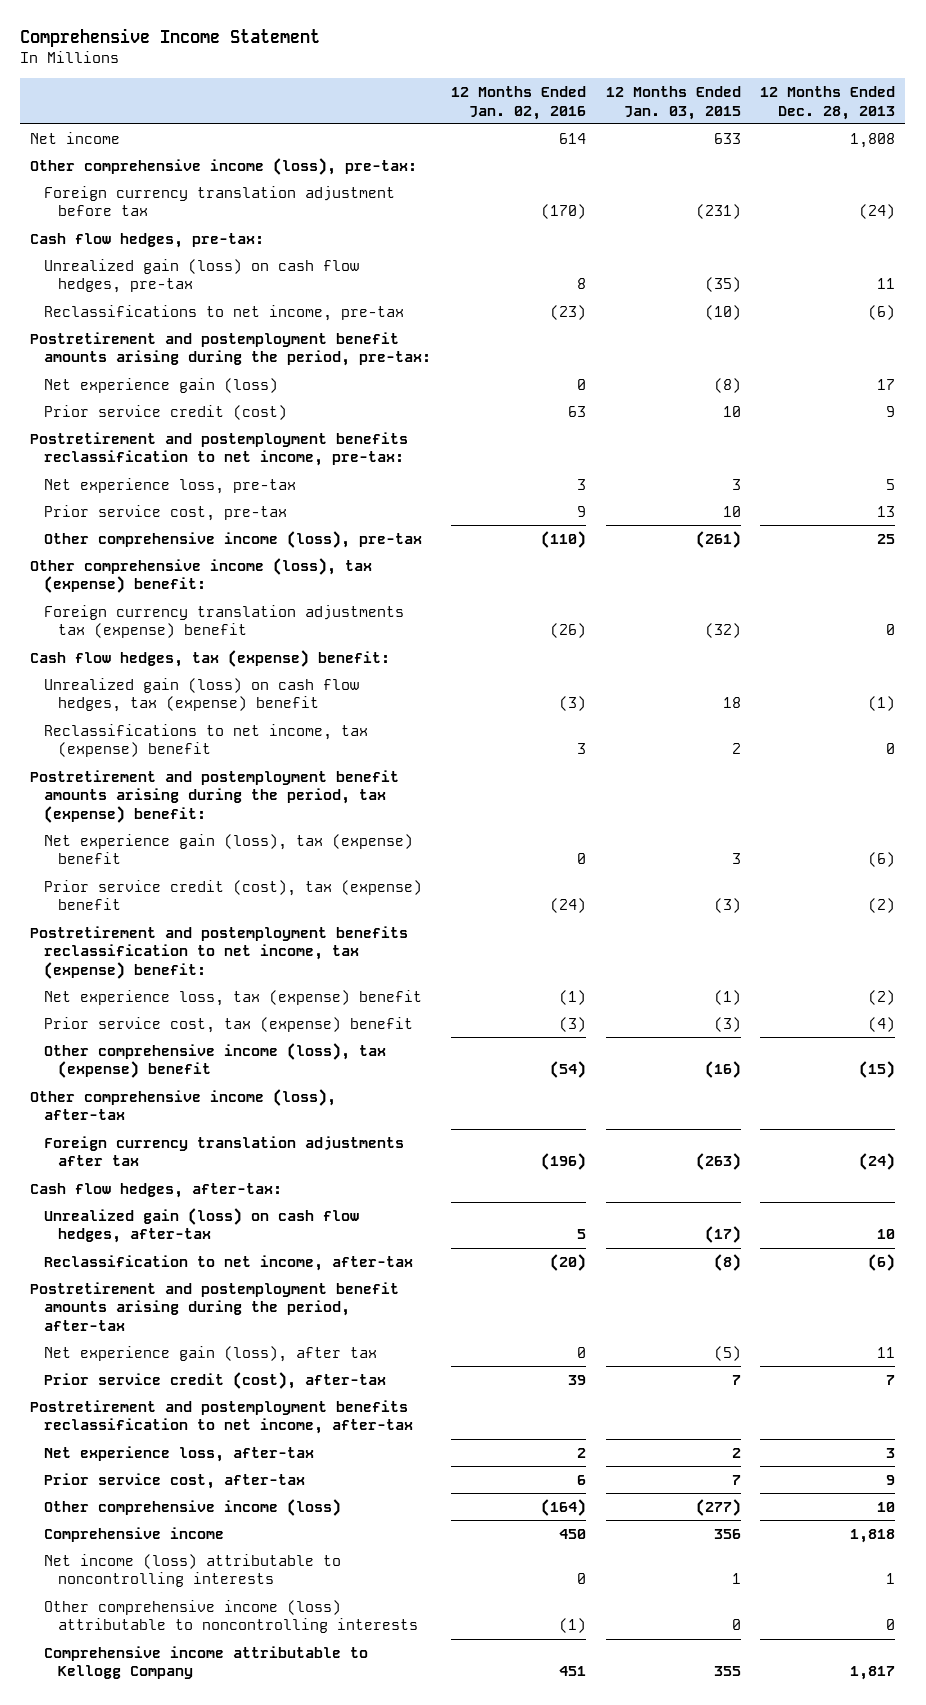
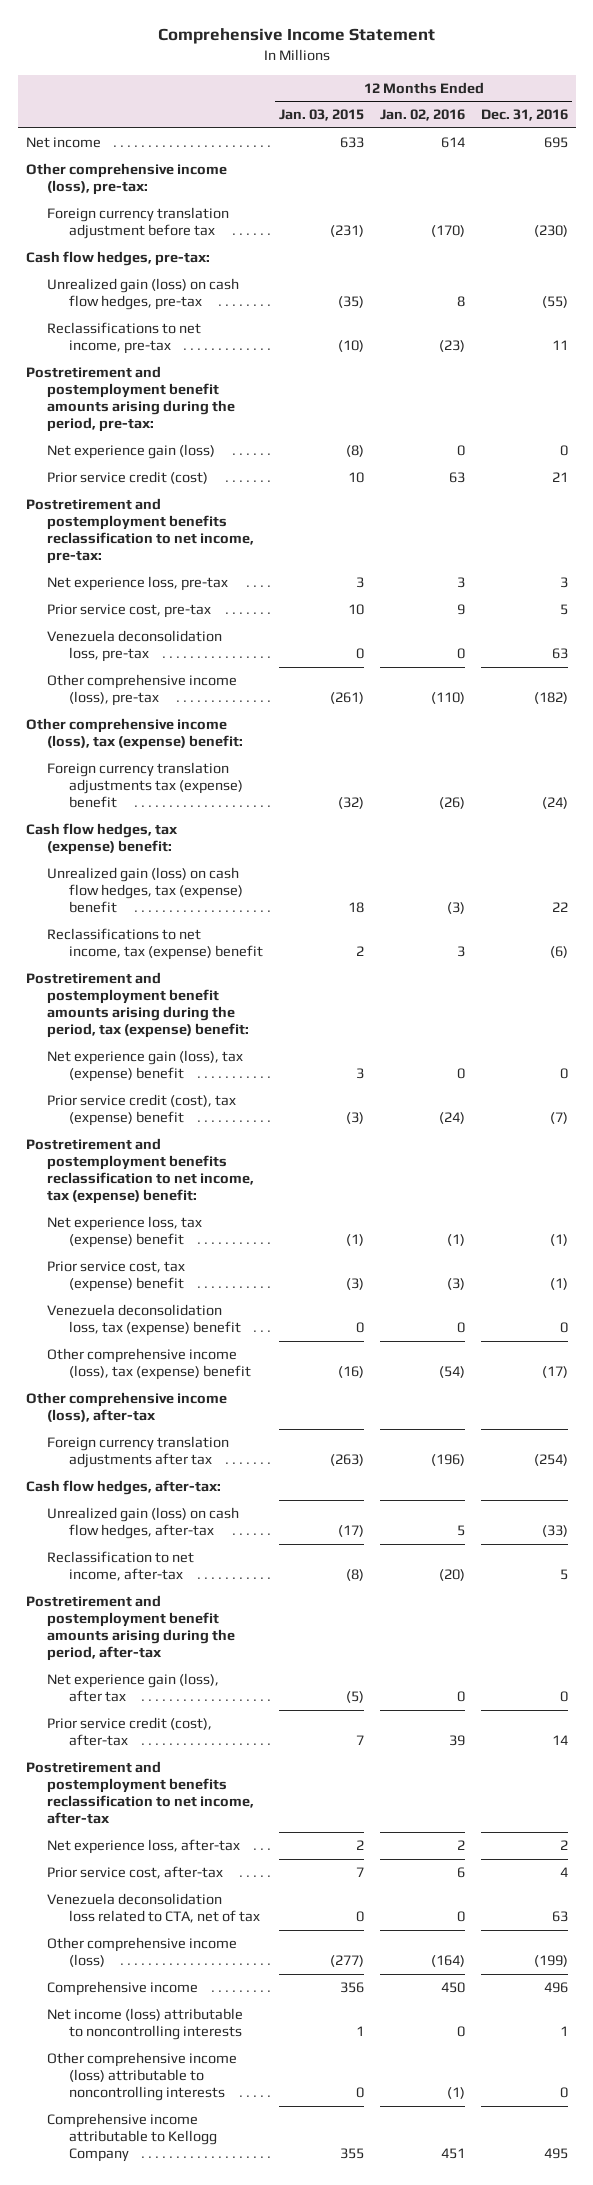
[760,85,896,120] 12 Months Ended Dec. 28, 2013 -> none
none -> [480,109,568,122] Dec. 31, 2016
none -> [47,630,223,663] Venezuela deconsolidation loss, pre-tax
none -> [47,1304,242,1337] Venezuela deconsolidation loss, tax (expense) benefit
none -> [47,1893,261,1924] Venezuela deconsolidation loss related to CTA, net of tax

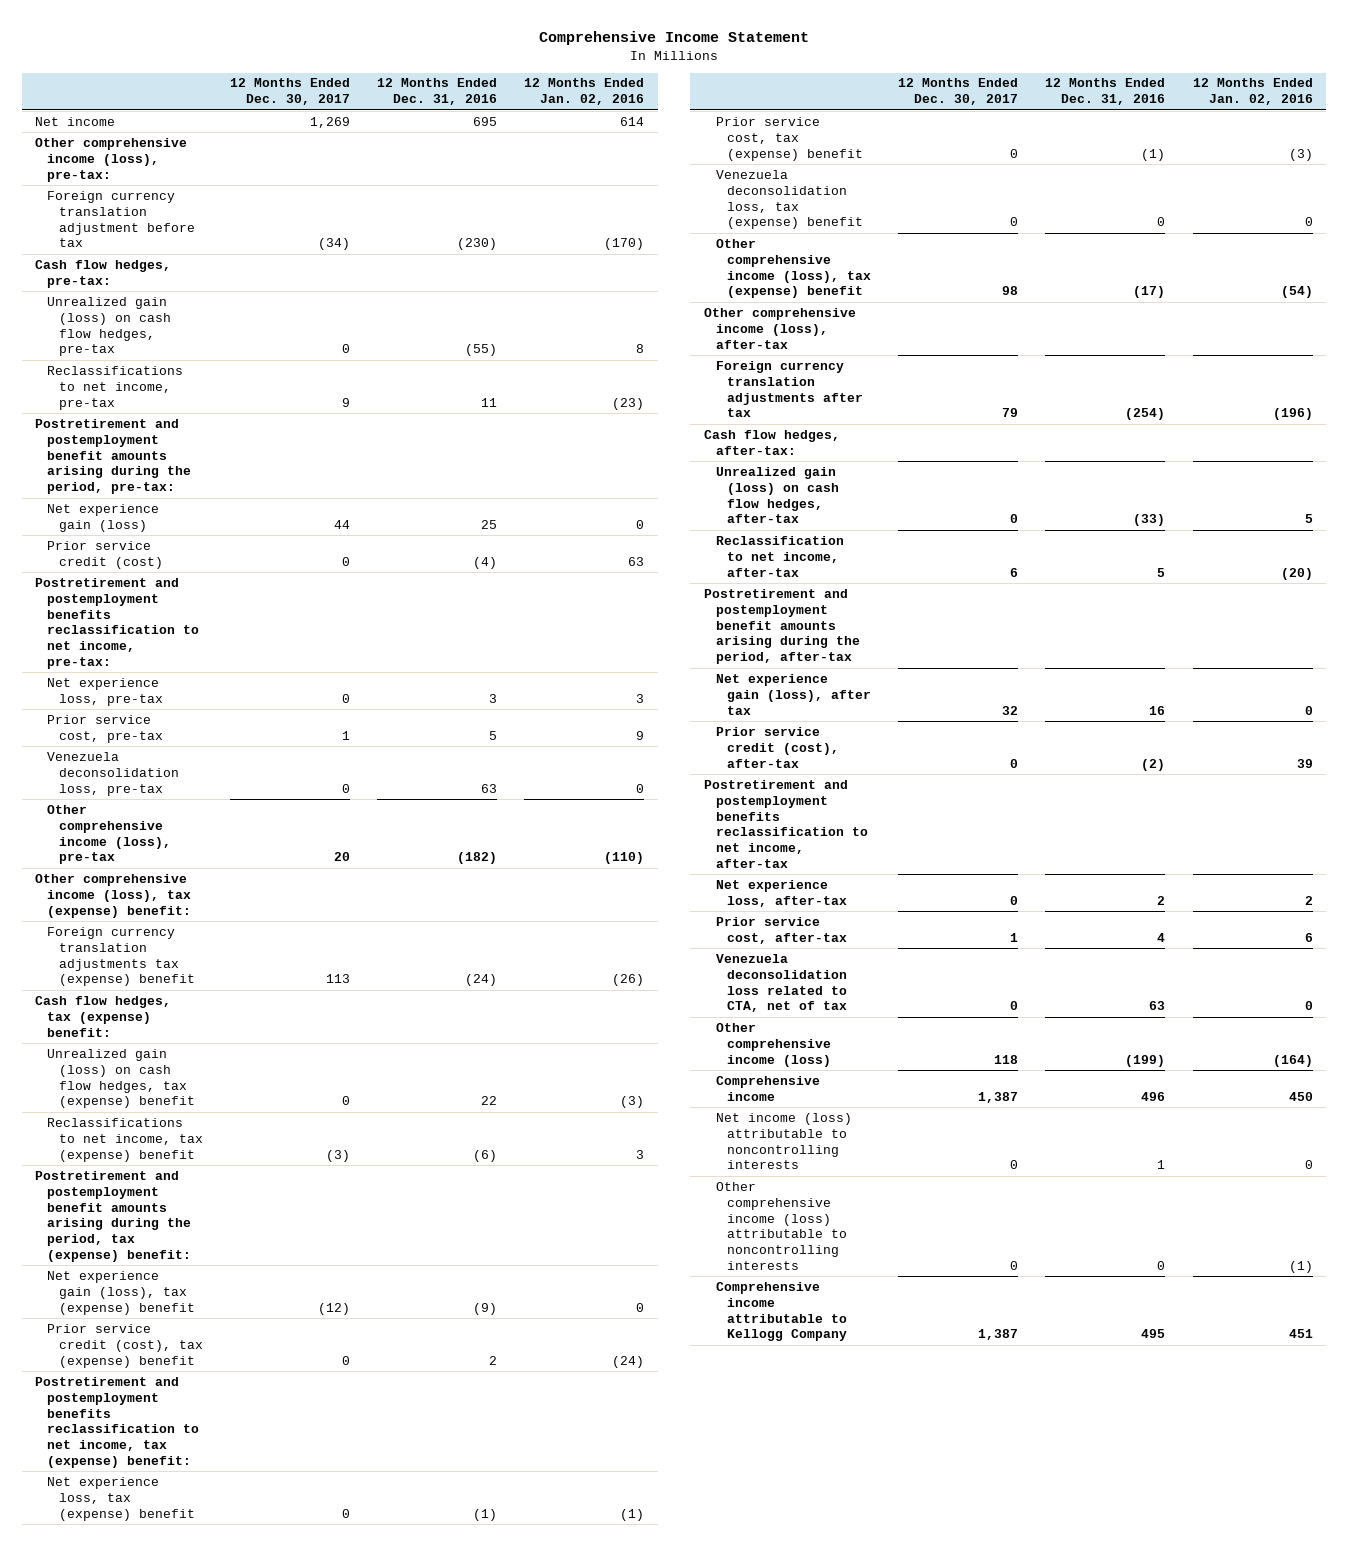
[279,109,365,122] Jan. 03, 2015 -> none
none -> [229,78,350,106] 12 Months Ended Dec. 30, 2017
[559,445,568,457] 0 -> [481,519,498,529] 25
[551,472,568,483] 21 -> [473,556,498,569] (4)
[559,1068,568,1080] 0 -> [473,1302,498,1315] (9)
[549,1112,568,1125] (7) -> [489,1355,498,1365] 2
[559,1691,568,1703] 0 -> [1149,705,1166,715] 16
[551,1735,568,1746] 14 -> [1141,758,1166,771] (2)

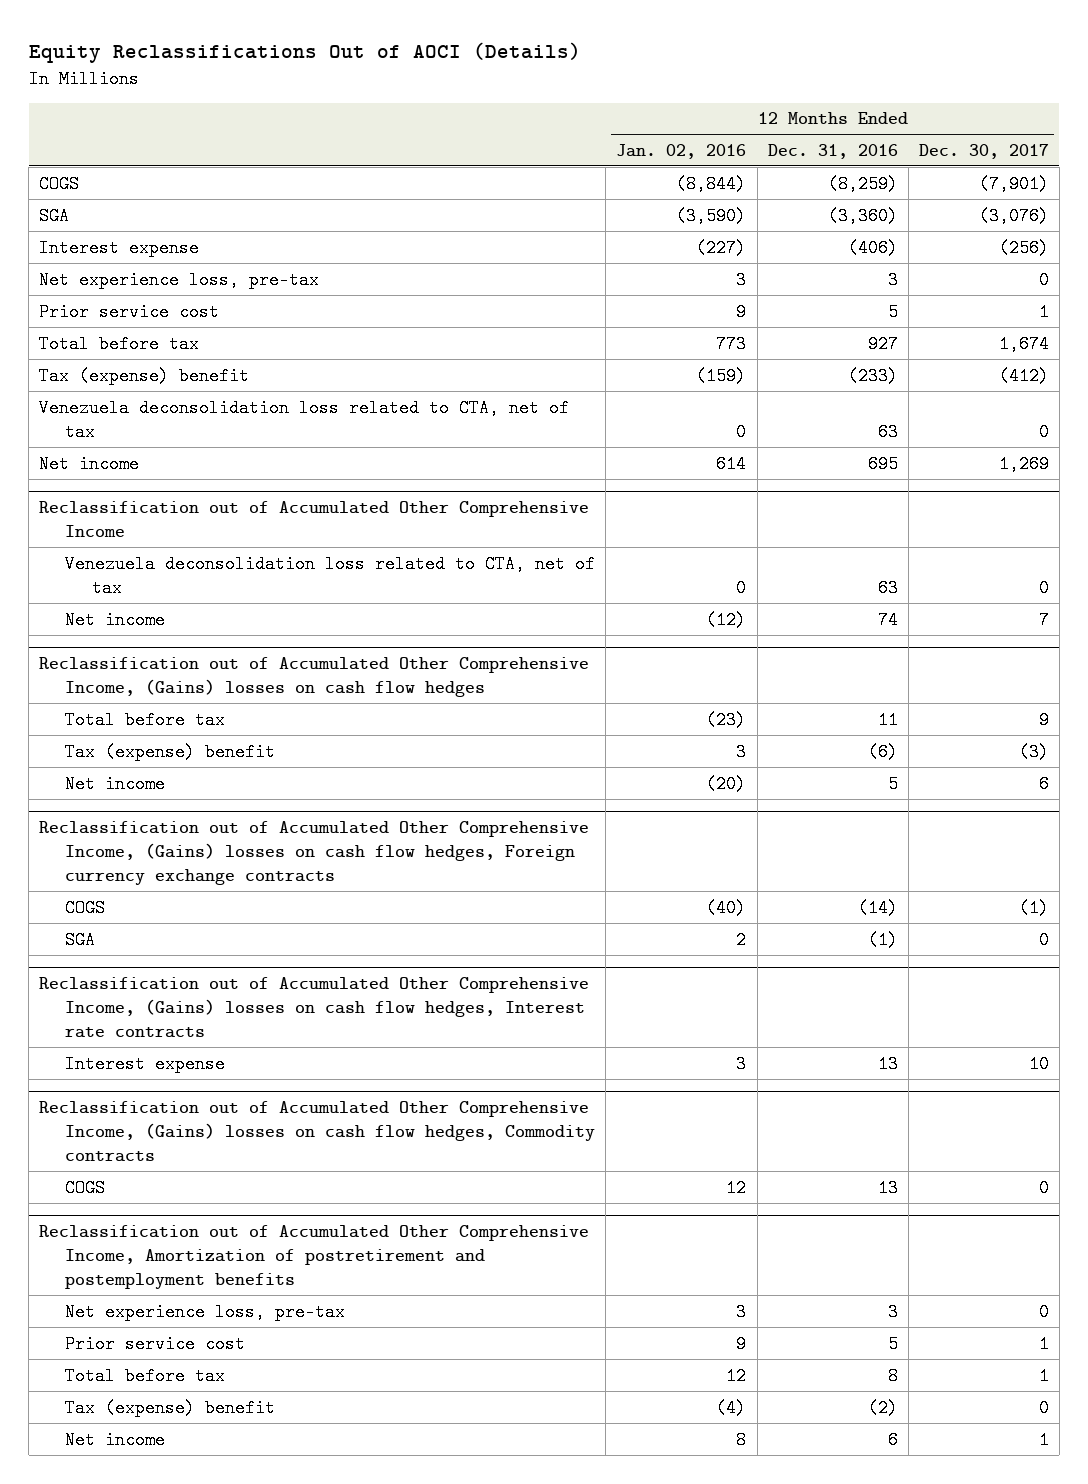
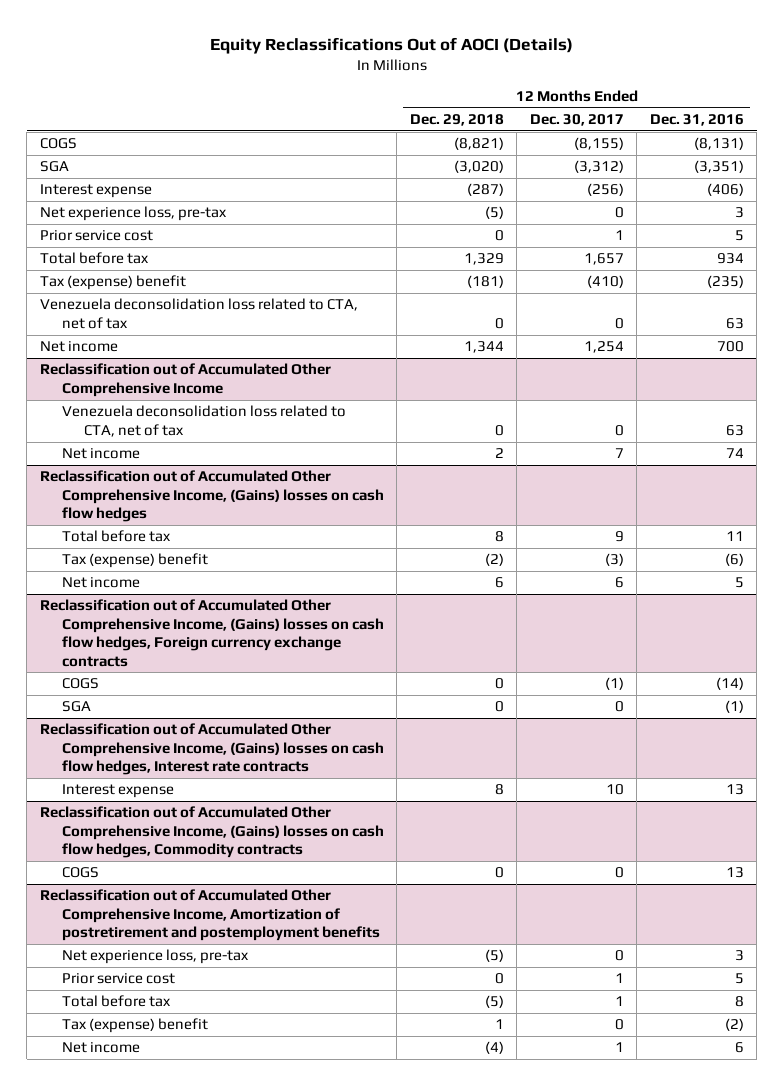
[616,143,747,159] Jan. 02, 2016 -> none
none -> [409,113,504,126] Dec. 29, 2018
[827,174,898,193] (8,259) -> [693,137,744,151] (8,131)
[978,174,1049,193] (7,901) -> [573,137,624,151] (8,155)
[827,206,898,225] (3,360) -> [693,160,744,174] (3,351)
[978,206,1049,225] (3,076) -> [573,160,624,174] (3,312)
[867,334,898,353] 927 -> [716,253,744,265] 934
[998,334,1049,353] 1,674 -> [583,253,624,266] 1,657
[847,366,898,385] (233) -> [706,275,744,289] (235)
[998,366,1049,385] (412) -> [586,275,624,289] (410)
[867,454,898,473] 695 -> [716,341,744,353] 700
[998,454,1049,473] 1,269 -> [583,341,624,354] 1,254

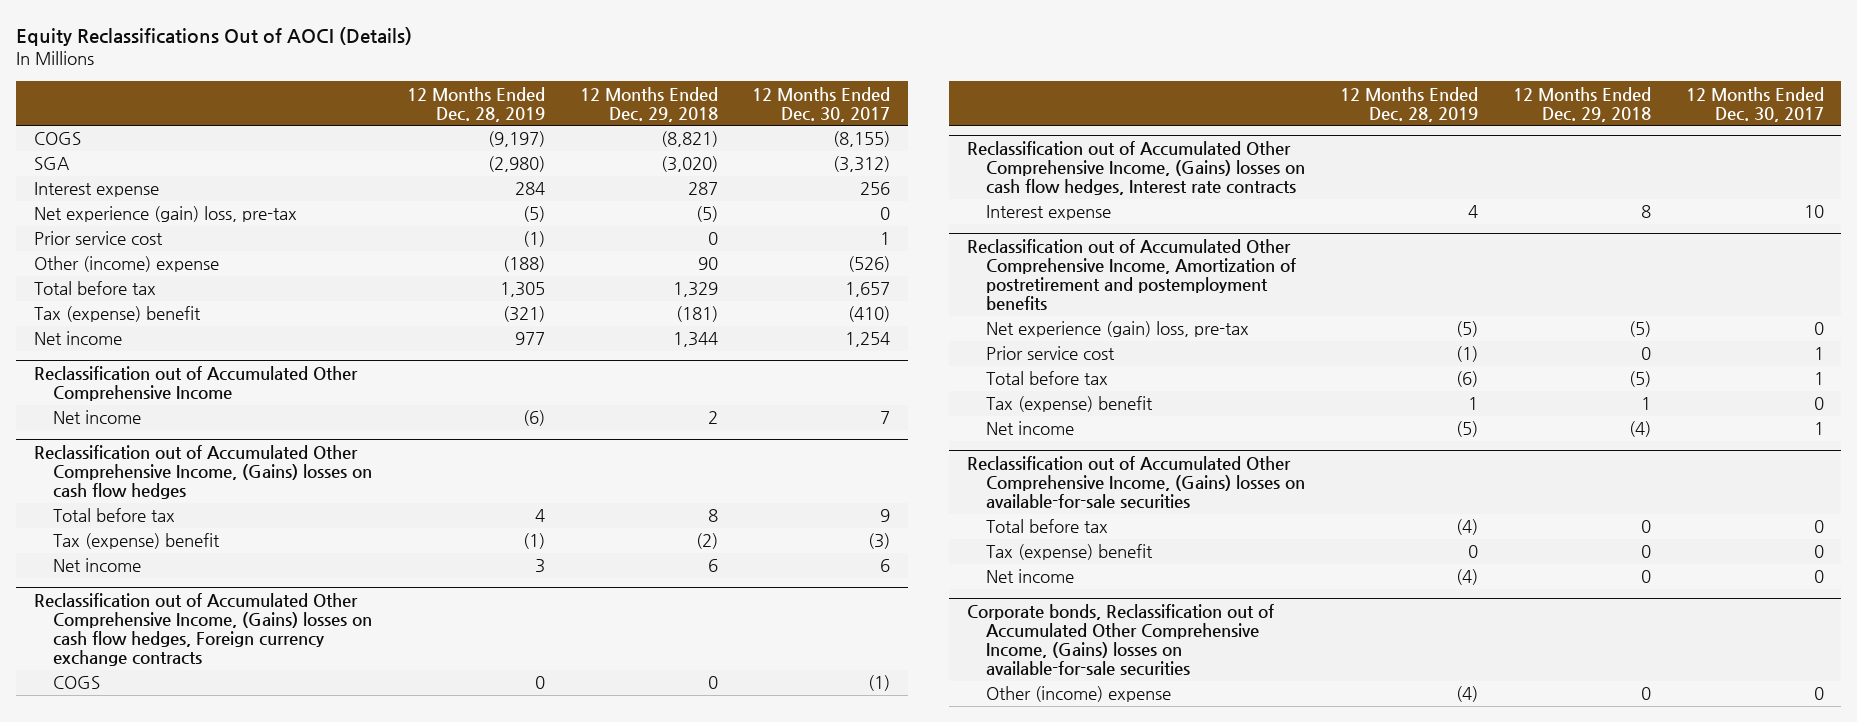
[649,113,744,126] Dec. 31, 2016 -> none
none -> [406,86,545,122] 12 Months Ended Dec. 28, 2019
[466,183,504,197] (287) -> [687,182,718,196] 287
[586,183,624,197] (256) -> [860,182,891,196] 256
[39,206,227,222] Net experience loss, pre-tax -> [33,206,297,223] Net experience (gain) loss, pre-tax
none -> [33,256,219,273] Other (income) expense
[39,298,358,329] Venezuela deconsolidation loss related to CTA, net of tax -> none
[61,405,346,437] Venezuela deconsolidation loss related to CTA, net of tax -> none
[61,701,91,713] SGA -> none
[39,806,384,859] Reclassification out of Accumulated Other Comprehensive Income, (Gains) losses on cash flow hedges, Commodity contracts -> none
[61,867,99,879] COGS -> none
[61,949,249,965] Net experience loss, pre-tax -> [986,321,1250,338] Net experience (gain) loss, pre-tax
none -> [966,455,1306,510] Reclassification out of Accumulated Other Comprehensive Income, (Gains) losses on available-for-sale securities
none -> [986,519,1109,534] Total before tax
none -> [986,544,1154,561] Tax (expense) benefit
none -> [986,569,1075,584] Net income
none -> [966,603,1274,677] Corporate bonds, Reclassification out of Accumulated Other Comprehensive Income, (Gains) losses on available-for-sale securities
none -> [986,686,1172,703] Other (income) expense

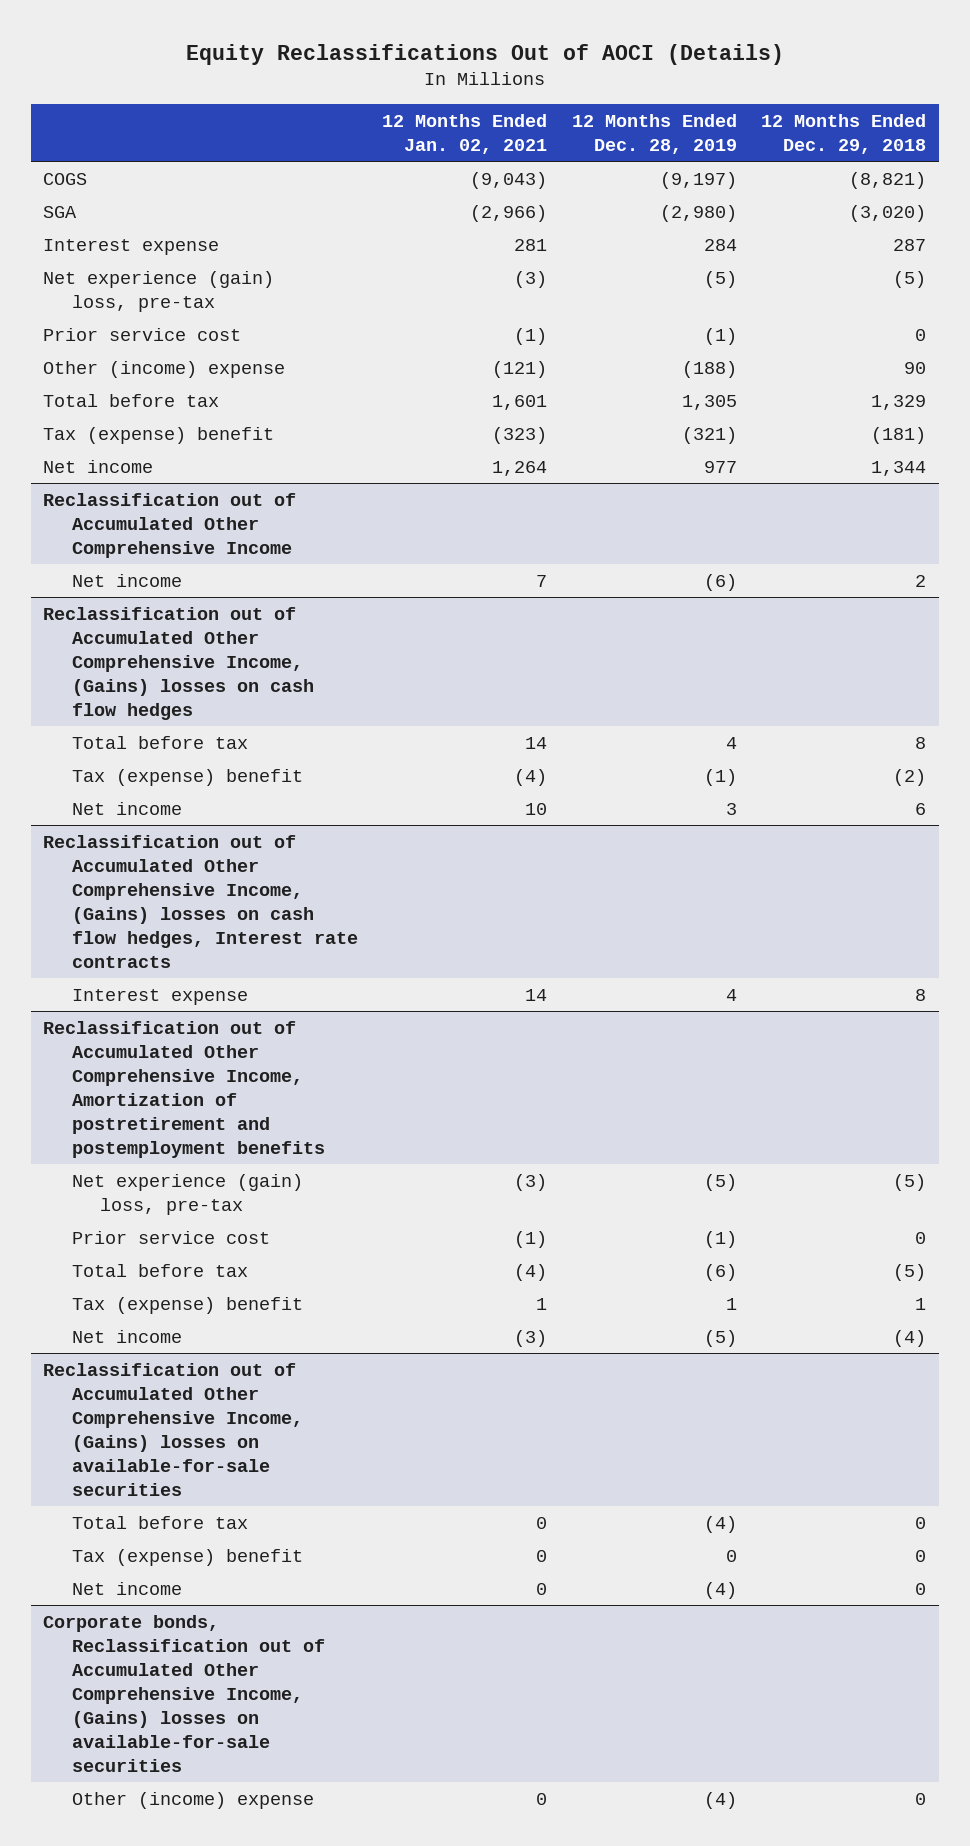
[752,86,891,122] 12 Months Ended Dec. 30, 2017 -> none
none -> [382,113,548,154] 12 Months Ended Jan. 02, 2021
[33,592,372,667] Reclassification out of Accumulated Other Comprehensive Income, (Gains) losses on cash flow hedges, Foreign currency exchange contracts -> none
[52,676,100,690] COGS -> none

